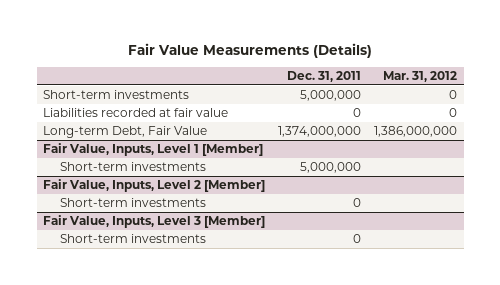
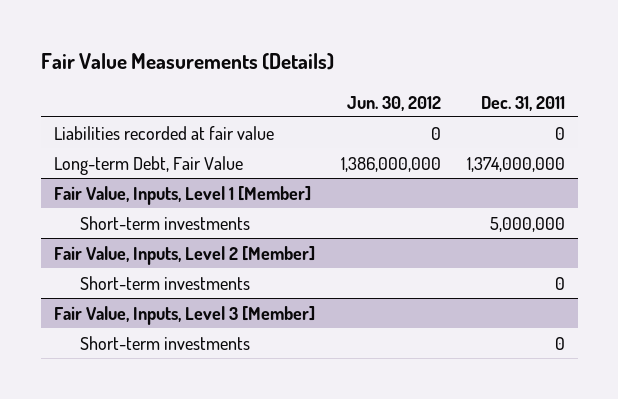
[383,70,458,82] Mar. 31, 2012 -> none
none -> [346,95,441,111] Jun. 30, 2012
[43,90,190,100] Short-term investments -> none

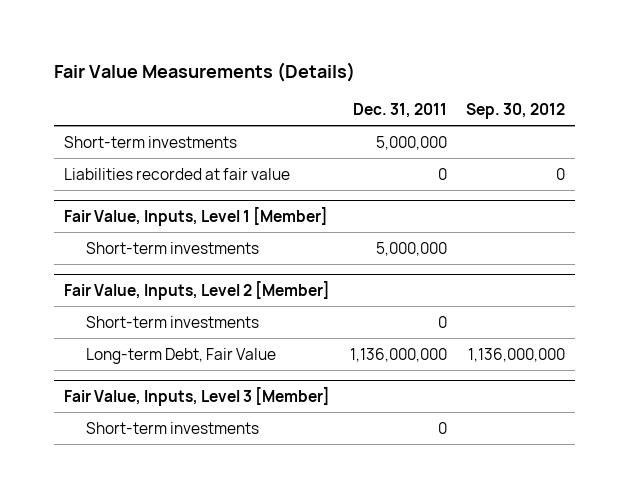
[346,95,441,111] Jun. 30, 2012 -> none
none -> [466,103,566,120] Sep. 30, 2012
none -> [63,135,237,148] Short-term investments
[53,155,243,175] Long-term Debt, Fair Value -> none
none -> [85,347,276,364] Long-term Debt, Fair Value

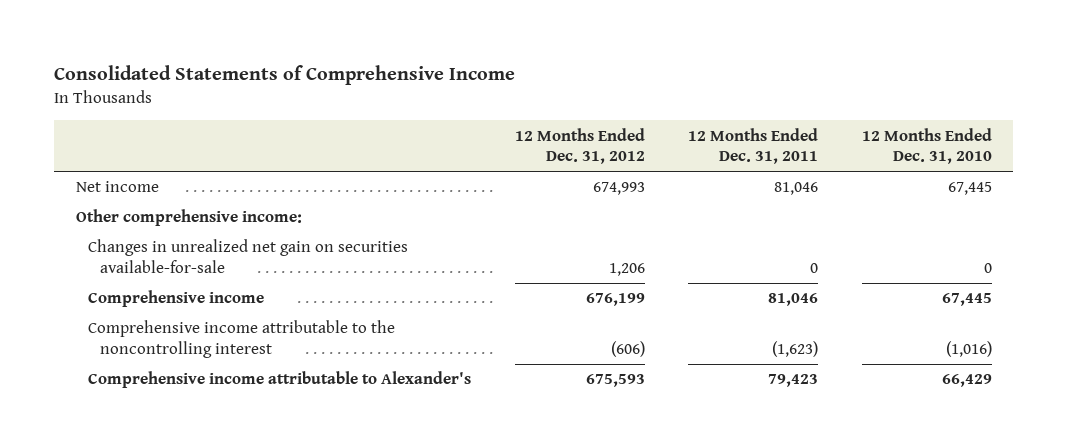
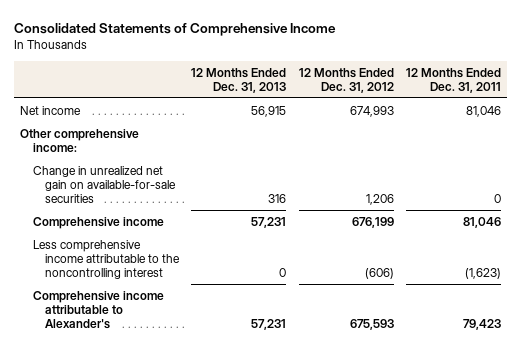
[861,127,992,165] 12 Months Ended Dec. 31, 2010 -> none
none -> [191,67,287,93] 12 Months Ended Dec. 31, 2013
[88,239,409,274] Changes in unrealized net gain on securities available-for-sale -> [32,165,177,203] Change in unrealized net gain on available-for-sale securities
[88,320,396,359] Comprehensive income attributable to the noncontrolling interest -> [32,239,181,279] Less comprehensive income attributable to the noncontrolling interest

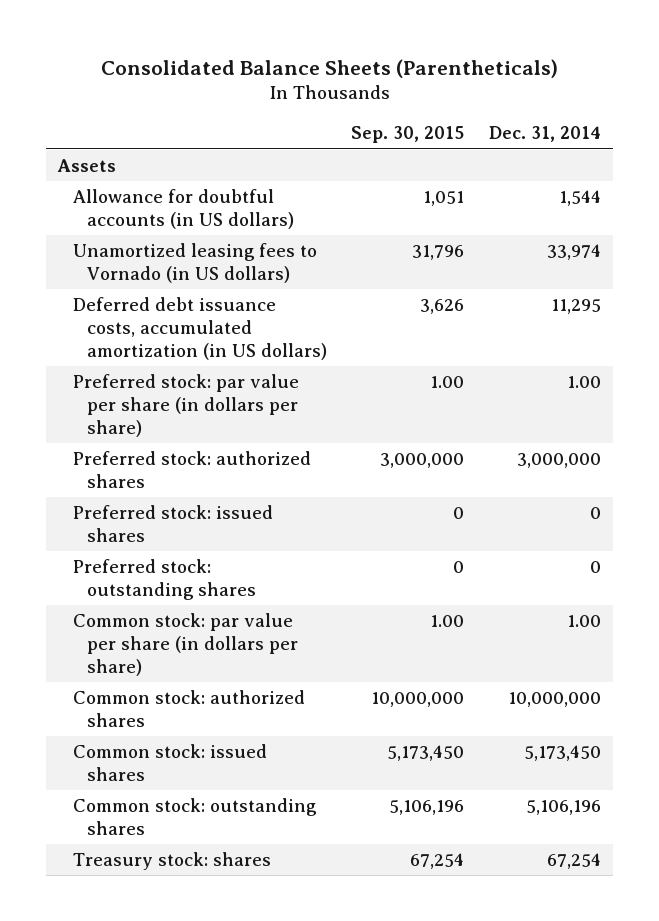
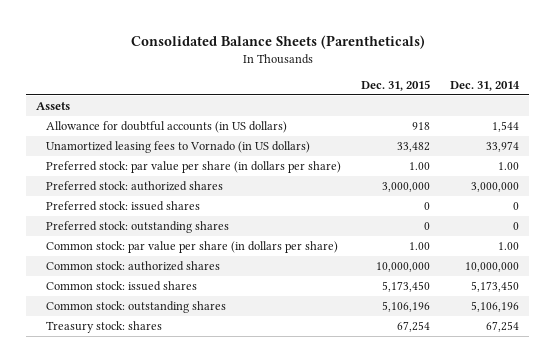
[351,126,465,144] Sep. 30, 2015 -> none
none -> [361,80,431,92] Dec. 31, 2015
[72,296,327,361] Deferred debt issuance costs, accumulated amortization (in US dollars) -> none

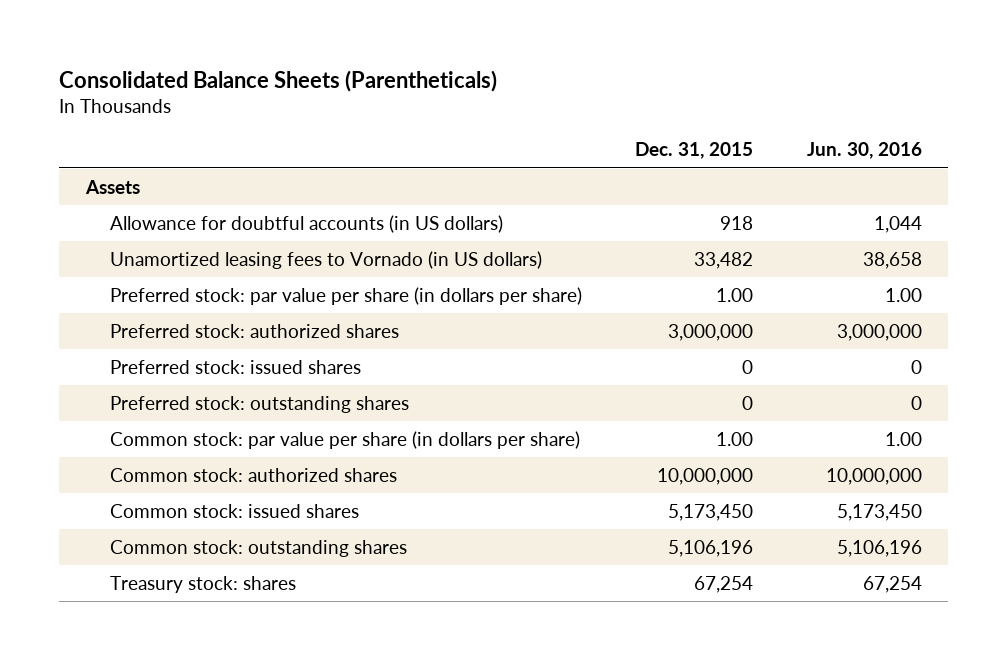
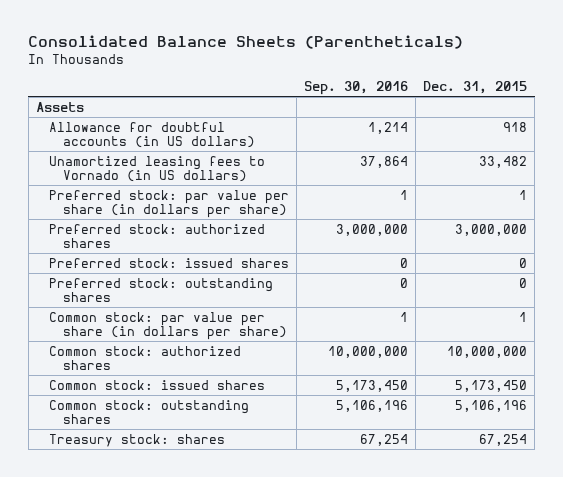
[806,142,922,160] Jun. 30, 2016 -> none
none -> [304,81,409,96] Sep. 30, 2016
[716,287,754,302] 1.00 -> [519,189,528,200] 1
[716,431,754,446] 1.00 -> [519,311,528,322] 1

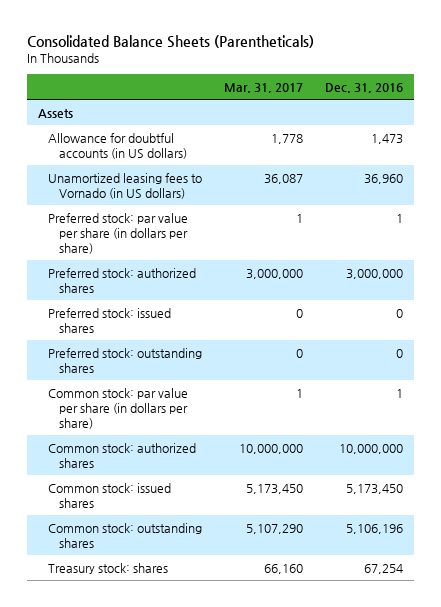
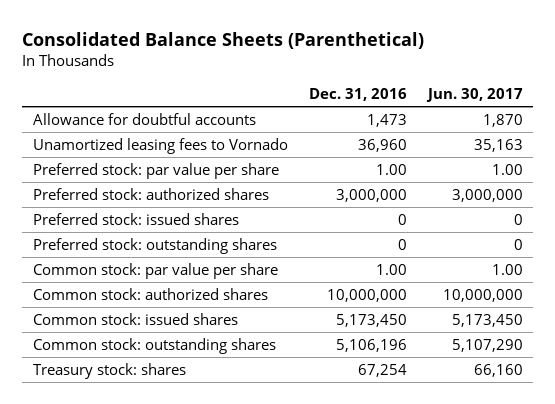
[26,34,314,48] Consolidated Balance Sheets (Parentheticals) -> [22,31,425,49] Consolidated Balance Sheets (Parenthetical)
[224,83,304,94] Mar. 31, 2017 -> none
none -> [425,88,523,103] Jun. 30, 2017
[37,108,73,118] Assets -> none
[48,132,188,159] Allowance for doubtful accounts (in US dollars) -> [32,112,256,125] Allowance for doubtful accounts
[48,172,203,199] Unamortized leasing fees to Vornado (in US dollars) -> [32,137,288,154] Unamortized leasing fees to Vornado
[48,212,189,255] Preferred stock: par value per share (in dollars per share) -> [32,162,279,179] Preferred stock: par value per share
[396,213,404,223] 1 -> [375,163,407,175] 1.00
[48,387,189,430] Common stock: par value per share (in dollars per share) -> [32,262,278,279] Common stock: par value per share
[396,388,404,398] 1 -> [375,263,407,275] 1.00

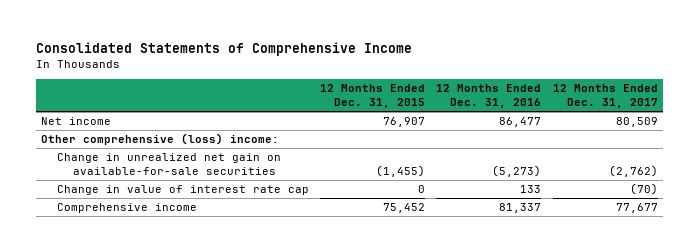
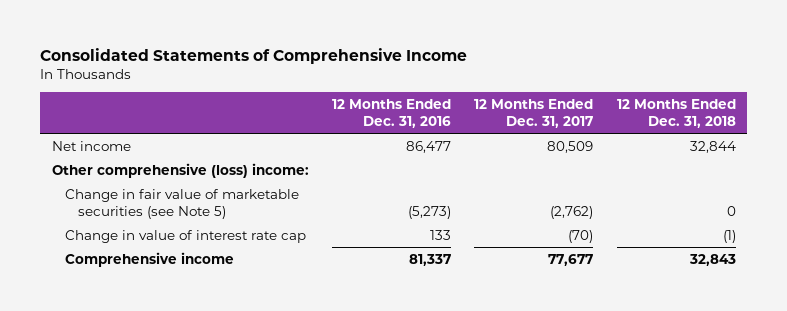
[320,83,426,109] 12 Months Ended Dec. 31, 2015 -> none
none -> [616,98,736,129] 12 Months Ended Dec. 31, 2018
[56,153,281,176] Change in unrealized net gain on available-for-sale securities -> [64,188,299,219] Change in fair value of marketable securities (see Note 5)

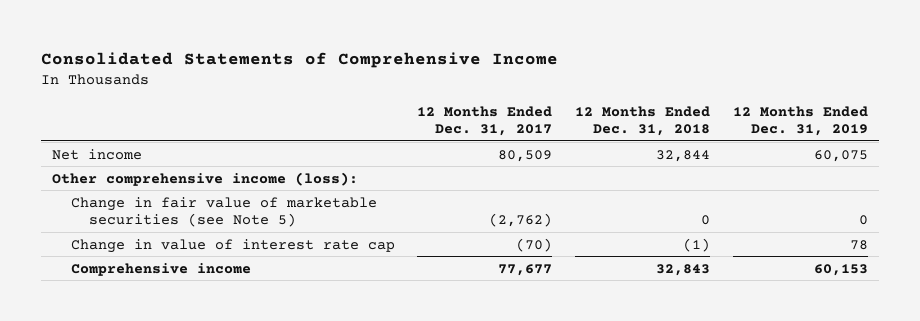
[332,98,452,129] 12 Months Ended Dec. 31, 2016 -> none
none -> [733,105,869,137] 12 Months Ended Dec. 31, 2019
[51,162,309,178] Other comprehensive (loss) income: -> [52,171,359,186] Other comprehensive income (loss):

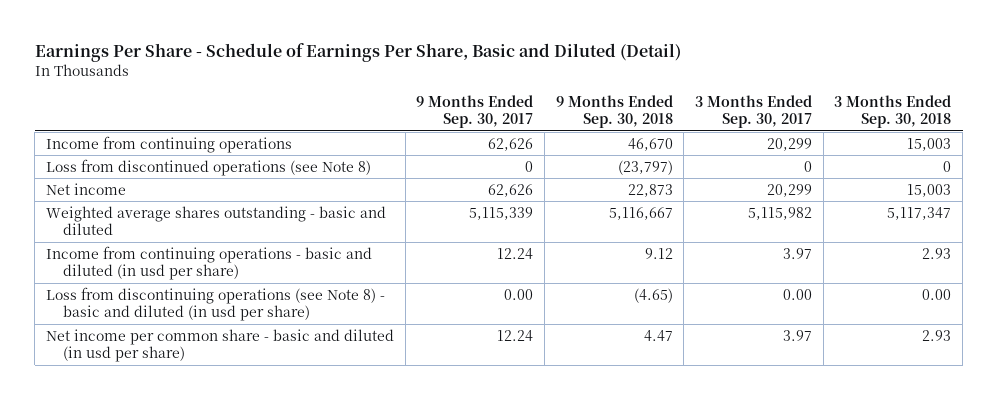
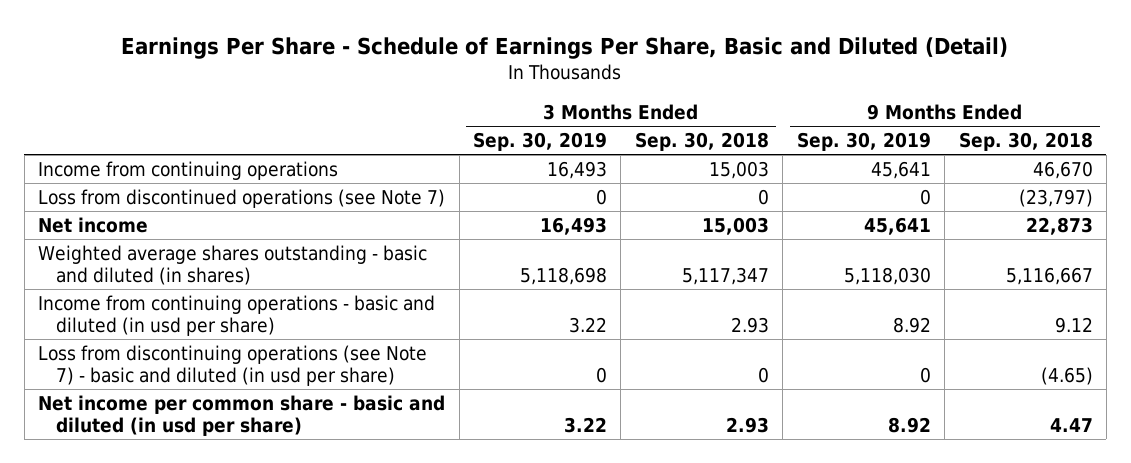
[416,94,534,129] 9 Months Ended Sep. 30, 2017 -> none
[695,94,813,129] 3 Months Ended Sep. 30, 2017 -> none
none -> [473,132,608,152] Sep. 30, 2019
none -> [796,132,931,152] Sep. 30, 2019
[46,158,372,176] Loss from discontinued operations (see Note 8) -> [38,188,446,208] Loss from discontinued operations (see Note 7)
[46,205,387,236] Weighted average shares outstanding - basic and diluted -> [38,244,428,285] Weighted average shares outstanding - basic and diluted (in shares)
[46,286,386,322] Loss from discontinuing operations (see Note 8) - basic and diluted (in usd per share) -> [38,344,428,386] Loss from discontinuing operations (see Note 7) - basic and diluted (in usd per share)
[922,288,952,300] 0.00 -> [757,366,769,383] 0

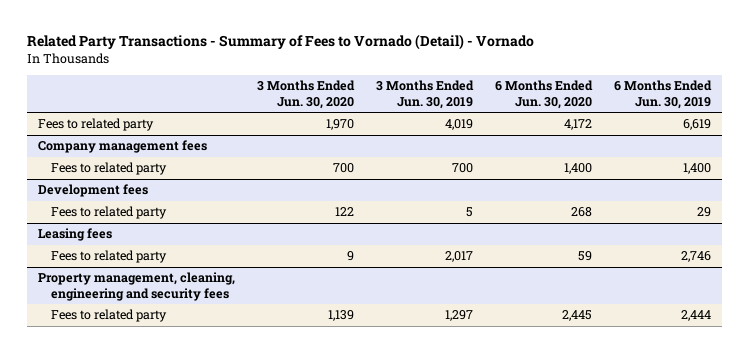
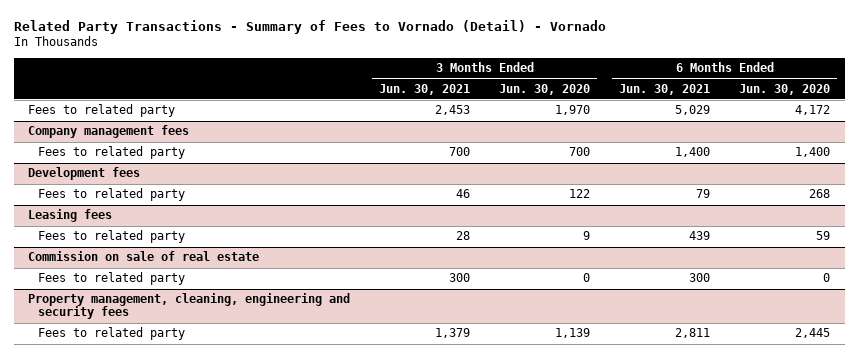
[375,80,474,109] 3 Months Ended Jun. 30, 2019 -> none
[613,80,712,109] 6 Months Ended Jun. 30, 2019 -> none
none -> [379,83,471,95] Jun. 30, 2021
none -> [619,83,711,95] Jun. 30, 2021
none -> [28,251,260,262] Commission on sale of real estate
none -> [37,272,185,286] Fees to related party

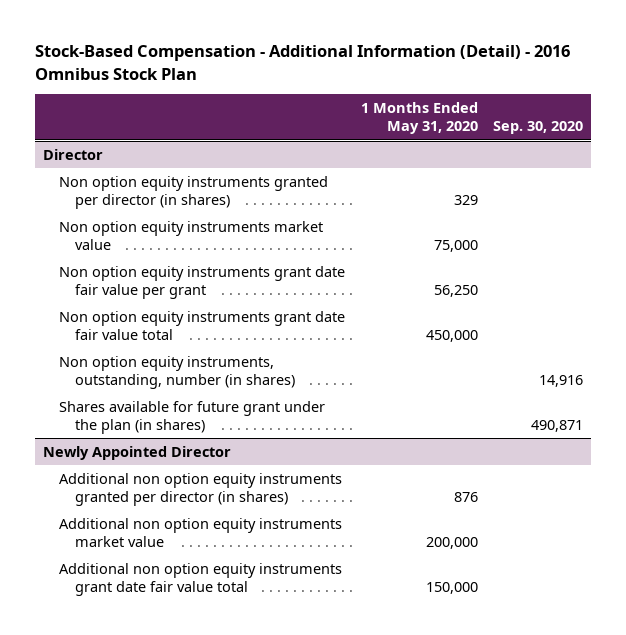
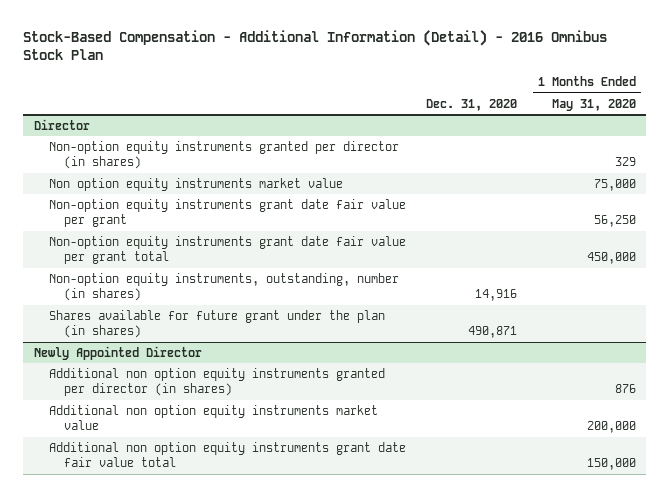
[493,121,584,135] Sep. 30, 2020 -> none
none -> [426,98,518,111] Dec. 31, 2020
[58,175,328,209] Non option equity instruments granted per director (in shares) -> [48,140,399,169] Non-option equity instruments granted per director (in shares)
[58,265,345,299] Non option equity instruments grant date fair value per grant -> [48,198,406,227] Non-option equity instruments grant date fair value per grant
[58,310,345,340] Non option equity instruments grant date fair value total -> [48,235,406,264] Non-option equity instruments grant date fair value per grant total
[58,355,295,389] Non option equity instruments, outstanding, number (in shares) -> [48,272,399,301] Non-option equity instruments, outstanding, number (in shares)

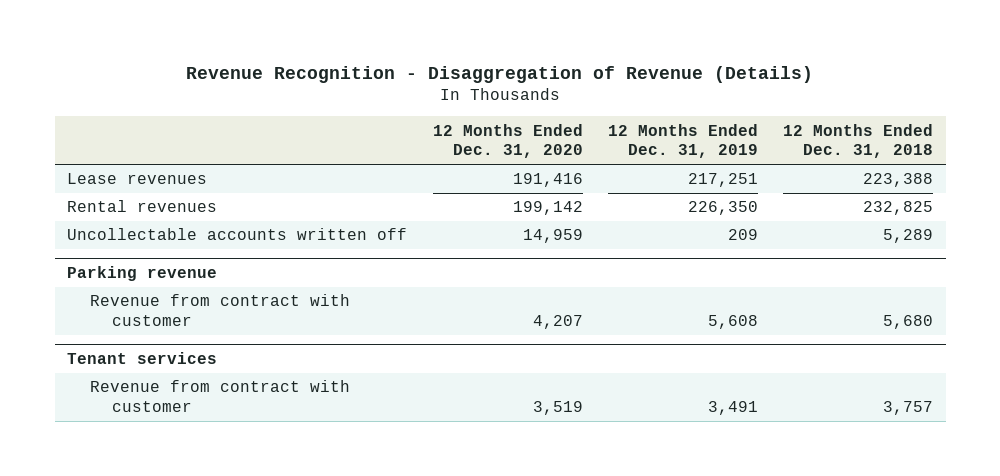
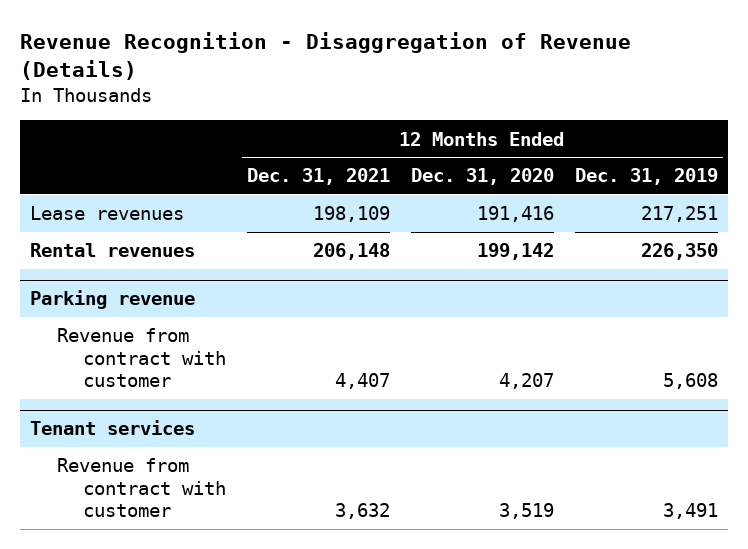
[783,123,934,159] 12 Months Ended Dec. 31, 2018 -> none
none -> [246,168,390,186] Dec. 31, 2021
[67,228,408,241] Uncollectable accounts written off -> none

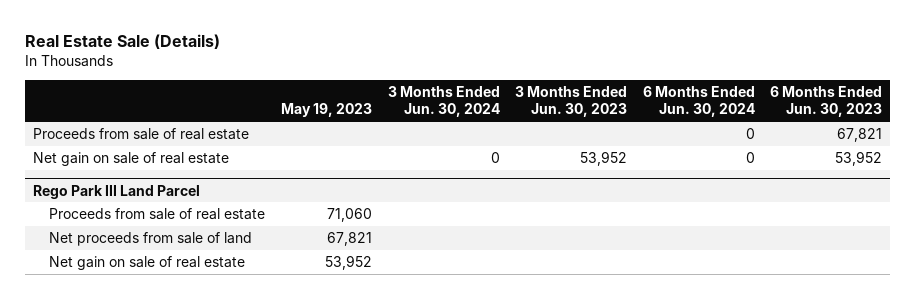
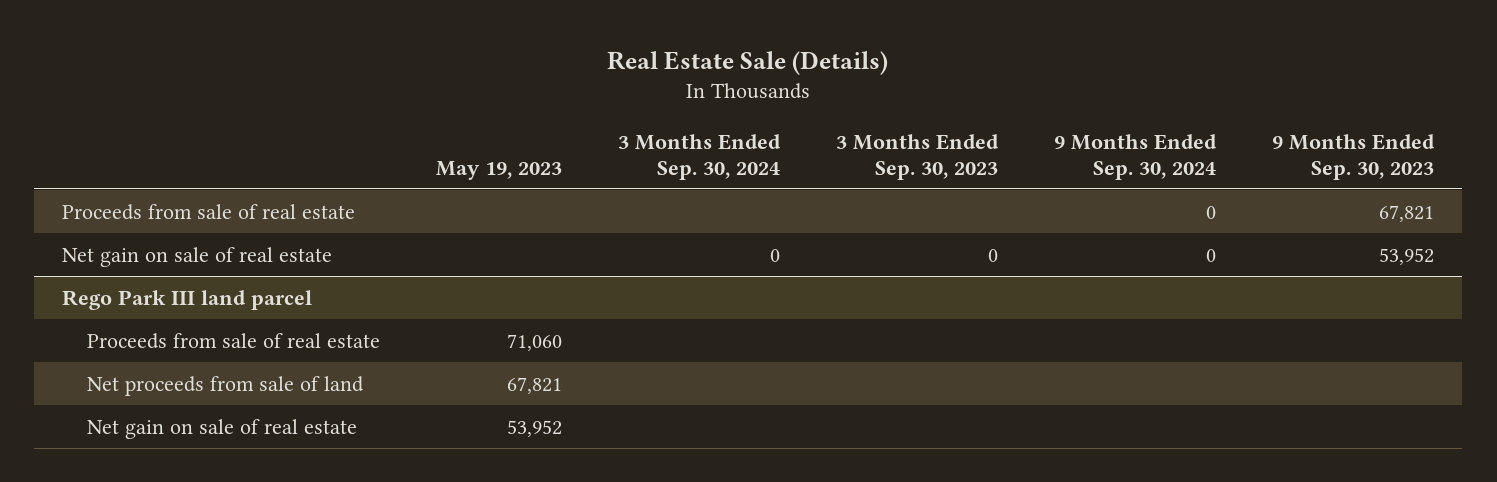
[387,86,500,118] 3 Months Ended Jun. 30, 2024 -> none
[515,86,628,118] 3 Months Ended Jun. 30, 2023 -> none
[642,86,755,118] 6 Months Ended Jun. 30, 2024 -> none
[770,86,883,118] 6 Months Ended Jun. 30, 2023 -> none
none -> [618,133,782,180] 3 Months Ended Sep. 30, 2024
none -> [836,133,1000,180] 3 Months Ended Sep. 30, 2023
none -> [1054,133,1218,180] 9 Months Ended Sep. 30, 2024
none -> [1272,133,1436,180] 9 Months Ended Sep. 30, 2023
[33,184,201,199] Rego Park III Land Parcel -> [62,289,313,310] Rego Park III land parcel

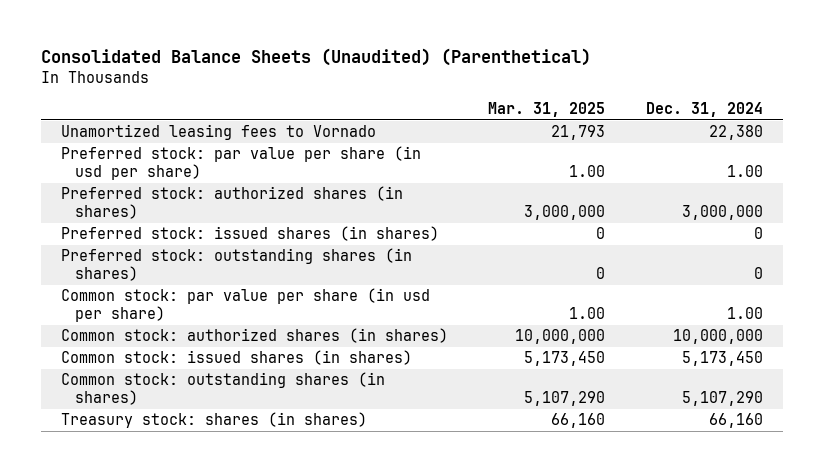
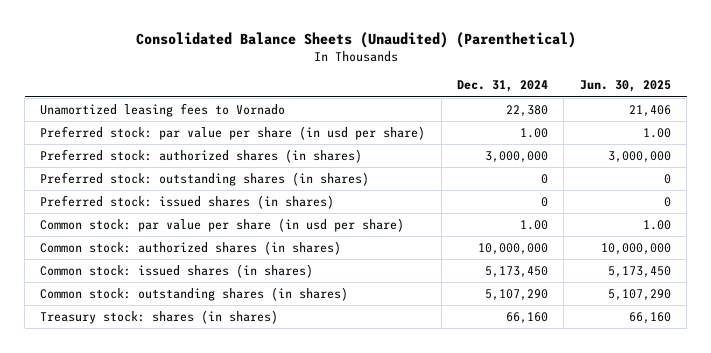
[488,101,606,117] Mar. 31, 2025 -> none
none -> [579,80,671,93] Jun. 30, 2025
[61,226,440,242] Preferred stock: issued shares (in shares) -> [40,195,335,210] Preferred stock: issued shares (in shares)

